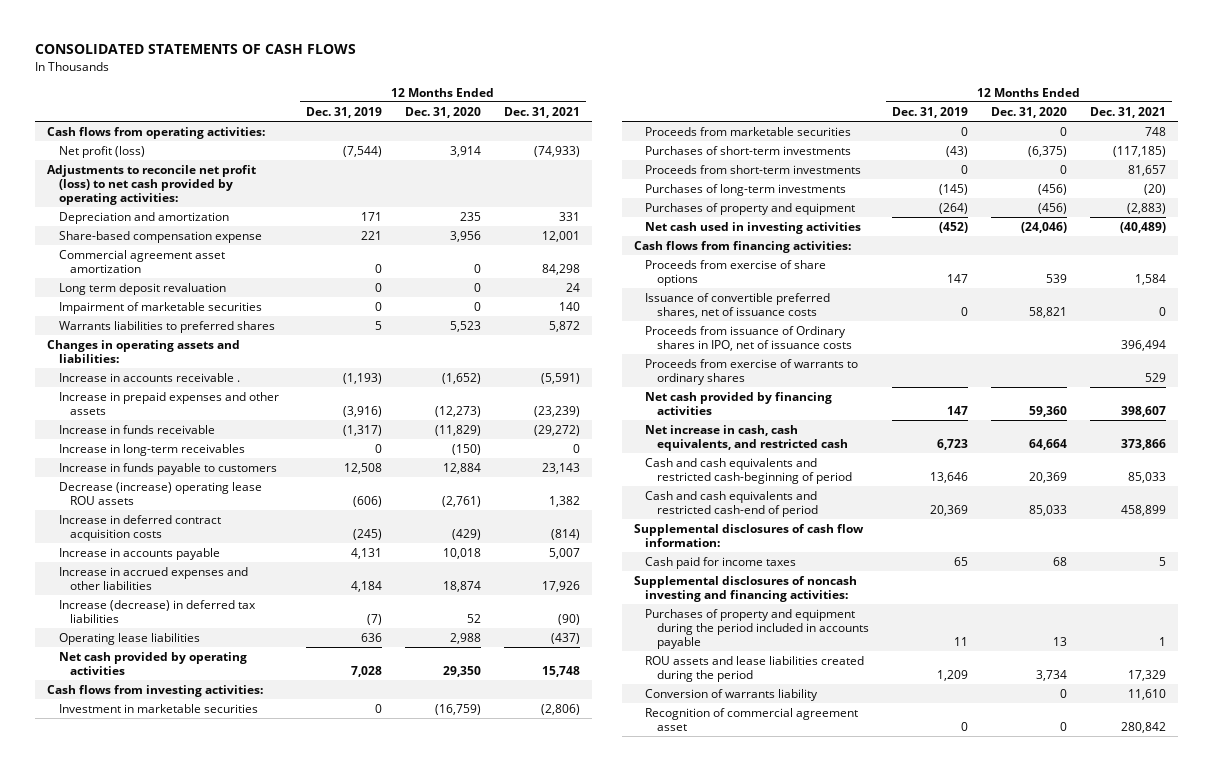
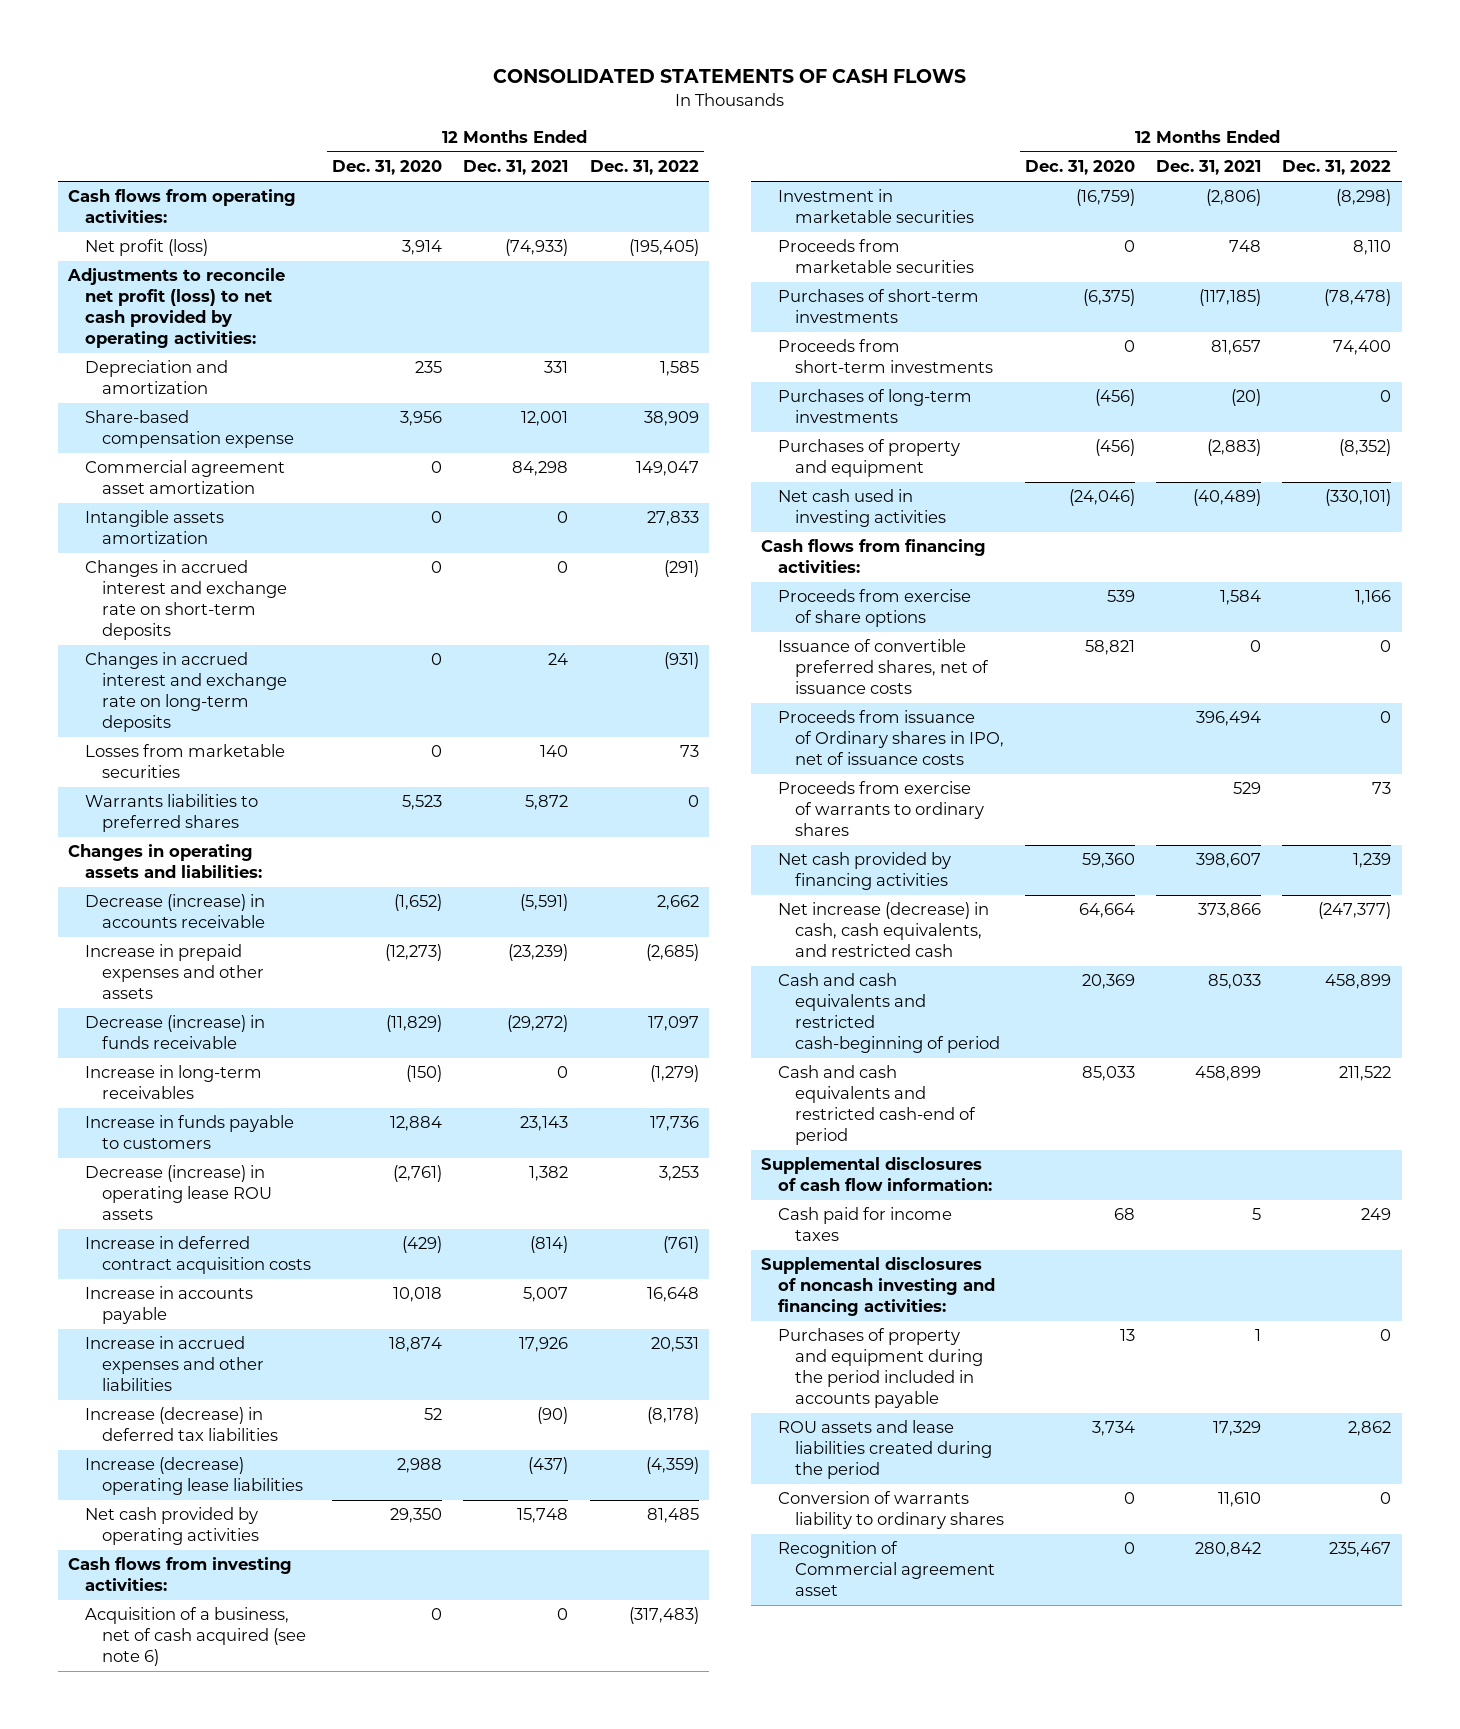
[305,106,382,118] Dec. 31, 2019 -> none
none -> [589,160,699,176] Dec. 31, 2022
[58,282,226,295] Long term deposit revaluation -> none
[58,301,262,314] Impairment of marketable securities -> none
none -> [85,510,225,545] Intangible assets amortization
none -> [85,560,288,641] Changes in accrued interest and exchange rate on short-term deposits
none -> [85,652,288,733] Changes in accrued interest and exchange rate on long-term deposits
none -> [85,744,286,779] Losses from marketable securities
[58,372,240,382] Increase in accounts receivable . -> [85,894,266,929] Decrease (increase) in accounts receivable
[58,424,215,434] Increase in funds receivable -> [85,1015,266,1050] Decrease (increase) in funds receivable
[58,481,262,506] Decrease (increase) operating lease ROU assets -> [85,1165,273,1221] Decrease (increase) in operating lease ROU assets
[58,632,200,645] Operating lease liabilities -> [85,1457,304,1496] Increase (decrease) operating lease liabilities
none -> [85,1607,307,1667] Acquisition of a business, net of cash acquired (see note 6)
[645,424,848,452] Net increase in cash, cash equivalents, and restricted cash -> [777,902,989,958] Net increase (decrease) in cash, cash equivalents, and restricted cash
[645,688,819,701] Conversion of warrants liability -> [777,1491,1004,1530] Conversion of warrants liability to ordinary shares
[645,707,859,732] Recognition of commercial agreement asset -> [777,1541,995,1597] Recognition of Commercial agreement asset

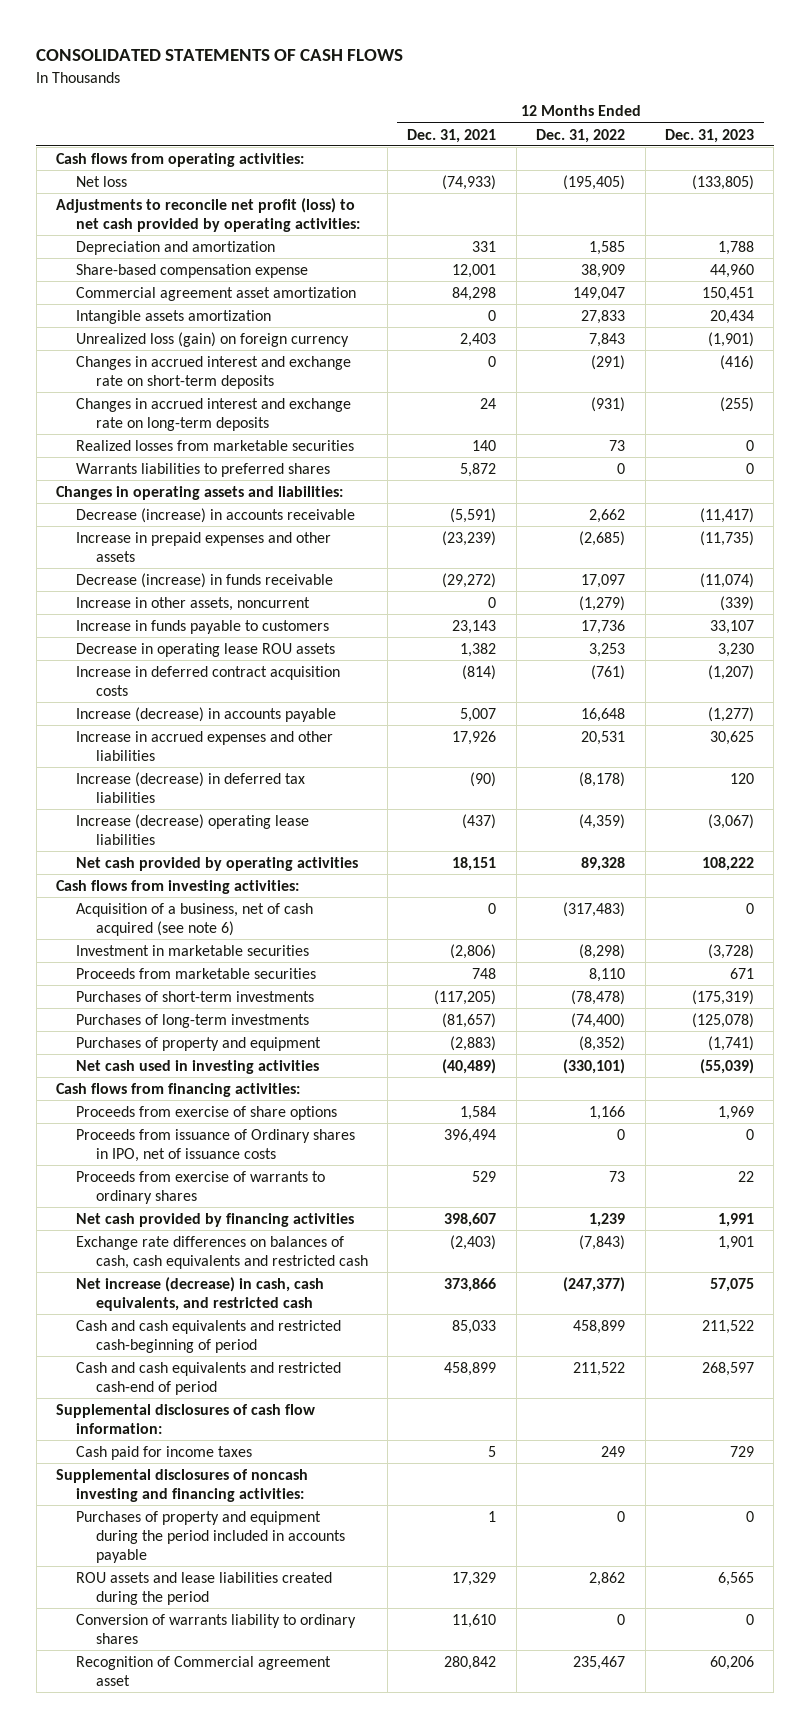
[332,160,443,176] Dec. 31, 2020 -> none
none -> [664,128,754,143] Dec. 31, 2023
[85,239,209,257] Net profit (loss) -> [75,175,127,187] Net loss
none -> [75,331,349,347] Unrealized loss (gain) on foreign currency
[85,744,286,779] Losses from marketable securities -> [75,439,354,451] Realized losses from marketable securities
[85,1065,263,1100] Increase in long-term receivables -> [75,596,310,611] Increase in other assets, noncurrent
[85,1165,273,1221] Decrease (increase) in operating lease ROU assets -> [75,642,335,657] Decrease in operating lease ROU assets
[85,1286,254,1325] Increase in accounts payable -> [75,706,336,722] Increase (decrease) in accounts payable
[517,1508,569,1524] 15,748 -> [452,856,497,871] 18,151
[646,1508,699,1524] 81,485 -> [581,856,626,871] 89,328
[777,339,993,374] Proceeds from short-term investments -> none
[1199,289,1262,307] (117,185) -> [434,989,497,1005] (117,205)
[1231,389,1262,407] (20) -> [442,1012,497,1028] (81,657)
[1380,390,1392,403] 0 -> [571,1012,626,1028] (74,400)
[777,639,989,695] Issuance of convertible preferred shares, net of issuance costs -> none
none -> [75,1235,368,1269] Exchange rate differences on balances of cash, cash equivalents and restricted cash

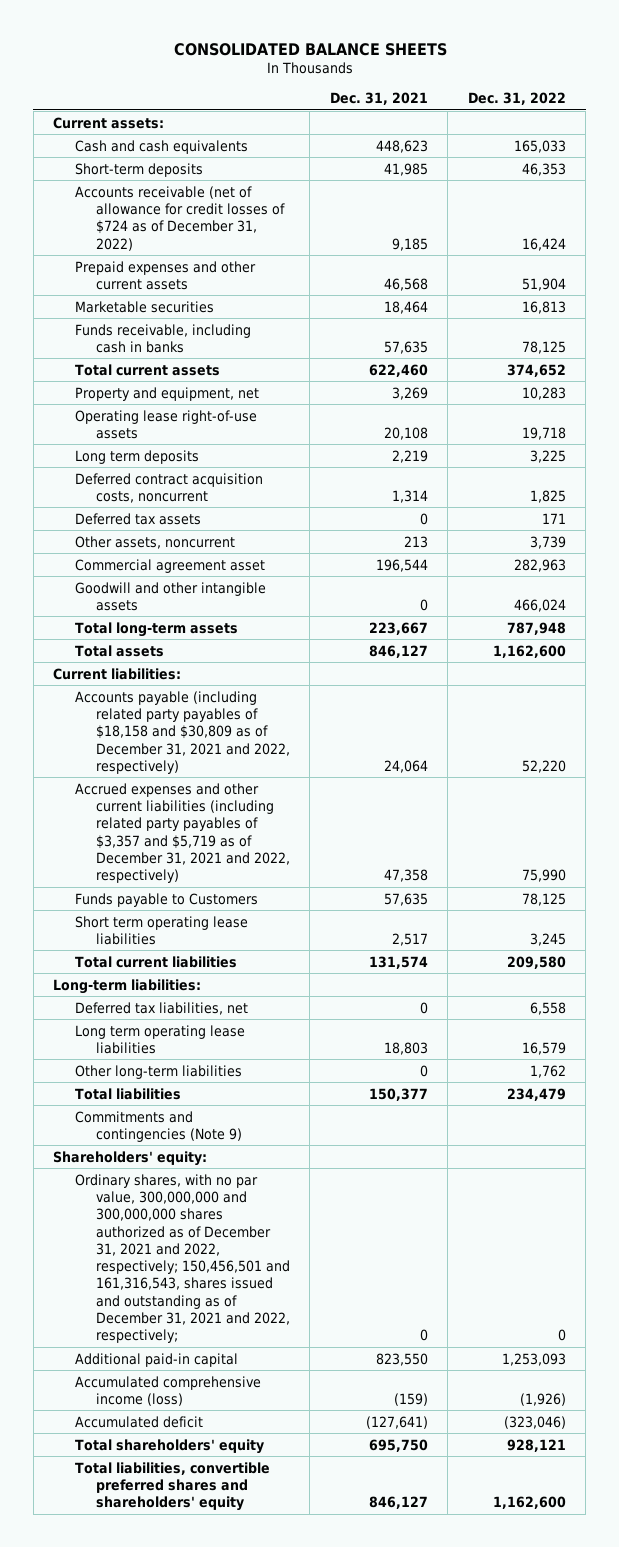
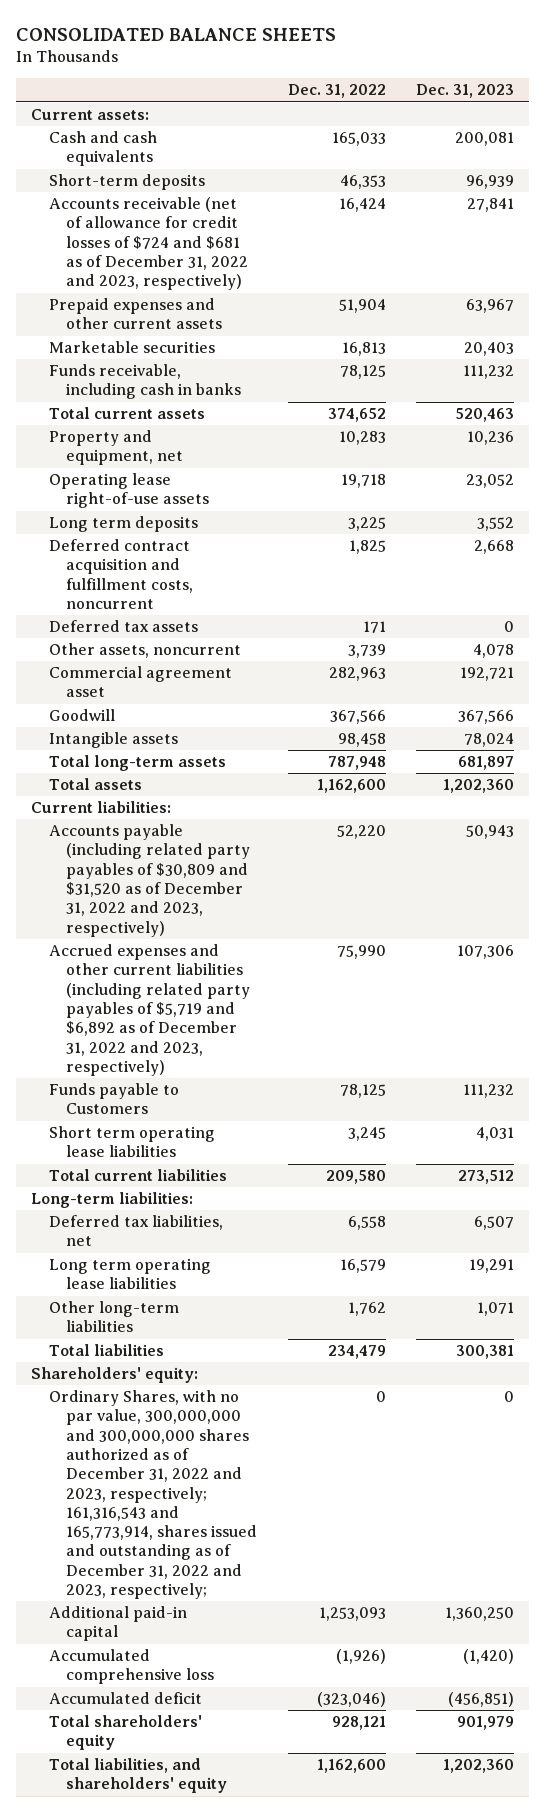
[329,92,428,106] Dec. 31, 2021 -> none
none -> [416,84,515,99] Dec. 31, 2023
[74,185,285,251] Accounts receivable (net of allowance for credit losses of $724 as of December 31, 2022) -> [48,197,249,291] Accounts receivable (net of allowance for credit losses of $724 and $681 as of December 31, 2022 and 2023, respectively)
[74,472,263,503] Deferred contract acquisition costs, noncurrent -> [48,539,194,610] Deferred contract acquisition and fulfillment costs, noncurrent
[74,581,266,611] Goodwill and other intangible assets -> none
none -> [48,709,115,722] Goodwill
none -> [48,732,178,749] Intangible assets
[74,690,290,774] Accounts payable (including related party payables of $18,158 and $30,809 as of December 31, 2021 and 2022, respectively) -> [48,824,251,937] Accounts payable (including related party payables of $30,809 and $31,520 as of December 31, 2022 and 2023, respectively)
[74,782,290,884] Accrued expenses and other current liabilities (including related party payables of $3,357 and $5,719 as of December 31, 2021 and 2022, respectively) -> [48,944,251,1076] Accrued expenses and other current liabilities (including related party payables of $5,719 and $6,892 as of December 31, 2022 and 2023, respectively)
[74,1110,242,1142] Commitments and contingencies (Note 9) -> none
[74,1173,290,1344] Ordinary shares, with no par value, 300,000,000 and 300,000,000 shares authorized as of December 31, 2021 and 2022, respectively; 150,456,501 and 161,316,543, shares issued and outstanding as of December 31, 2021 and 2022, respectively; -> [48,1390,258,1600] Ordinary Shares, with no par value, 300,000,000 and 300,000,000 shares authorized as of December 31, 2022 and 2023, respectively; 161,316,543 and 165,773,914, shares issued and outstanding as of December 31, 2022 and 2023, respectively;
[74,1375,261,1406] Accumulated comprehensive income (loss) -> [48,1649,215,1685] Accumulated comprehensive loss
[74,1461,270,1512] Total liabilities, convertible preferred shares and shareholders' equity -> [48,1758,228,1794] Total liabilities, and shareholders' equity

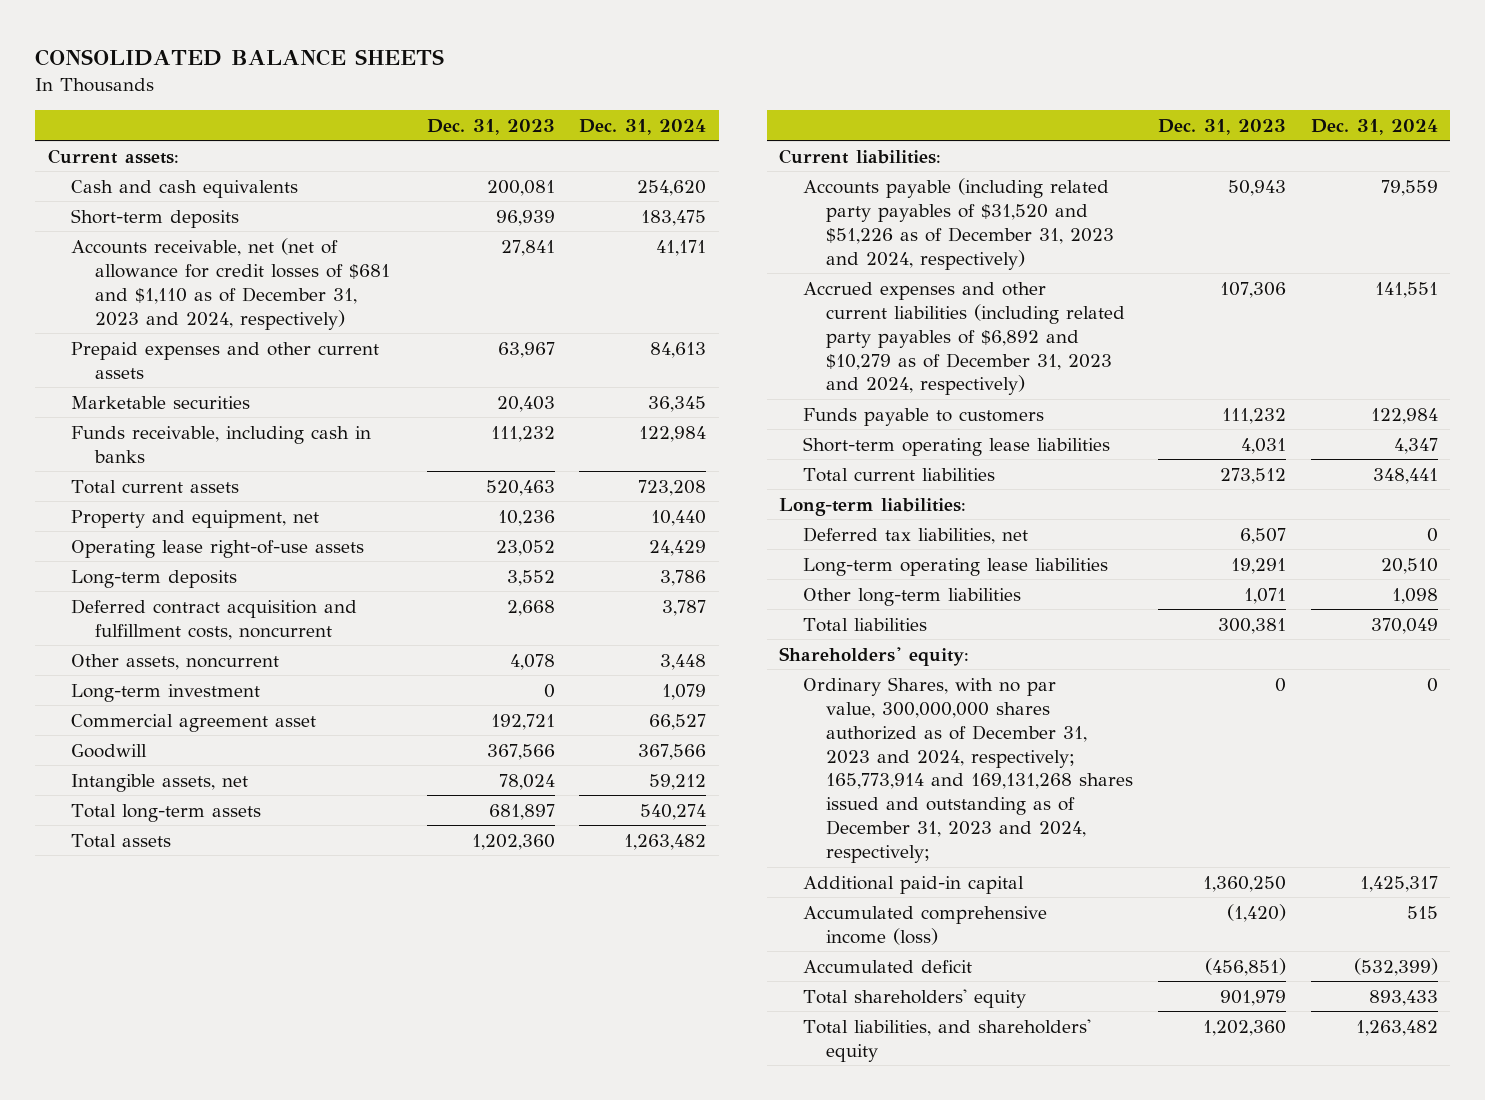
[287,84,386,99] Dec. 31, 2022 -> none
none -> [579,118,707,135] Dec. 31, 2024
[48,197,249,291] Accounts receivable (net of allowance for credit losses of $724 and $681 as of December 31, 2022 and 2023, respectively) -> [71,237,390,330] Accounts receivable, net (net of allowance for credit losses of $681 and $1,110 as of December 31, 2023 and 2024, respectively)
[48,516,198,533] Long term deposits -> [71,569,238,588] Long-term deposits
[48,620,198,633] Deferred tax assets -> none
none -> [71,683,261,702] Long-term investment
[48,732,178,749] Intangible assets -> [71,773,249,792] Intangible assets, net
[48,824,251,937] Accounts payable (including related party payables of $30,809 and $31,520 as of December 31, 2022 and 2023, respectively) -> [802,177,1115,270] Accounts payable (including related party payables of $31,520 and $51,226 as of December 31, 2023 and 2024, respectively)
[48,944,251,1076] Accrued expenses and other current liabilities (including related party payables of $5,719 and $6,892 as of December 31, 2022 and 2023, respectively) -> [802,281,1126,396] Accrued expenses and other current liabilities (including related party payables of $6,892 and $10,279 as of December 31, 2023 and 2024, respectively)
[48,1083,179,1115] Funds payable to Customers -> [802,407,1044,426] Funds payable to customers
[48,1126,215,1158] Short term operating lease liabilities -> [802,436,1110,456] Short-term operating lease liabilities
[48,1258,211,1290] Long term operating lease liabilities -> [802,557,1108,576] Long-term operating lease liabilities
[48,1390,258,1600] Ordinary Shares, with no par value, 300,000,000 and 300,000,000 shares authorized as of December 31, 2022 and 2023, respectively; 161,316,543 and 165,773,914, shares issued and outstanding as of December 31, 2022 and 2023, respectively; -> [802,676,1134,864] Ordinary Shares, with no par value, 300,000,000 shares authorized as of December 31, 2023 and 2024, respectively; 165,773,914 and 169,131,268 shares issued and outstanding as of December 31, 2023 and 2024, respectively;
[48,1649,215,1685] Accumulated comprehensive loss -> [802,905,1047,945] Accumulated comprehensive income (loss)

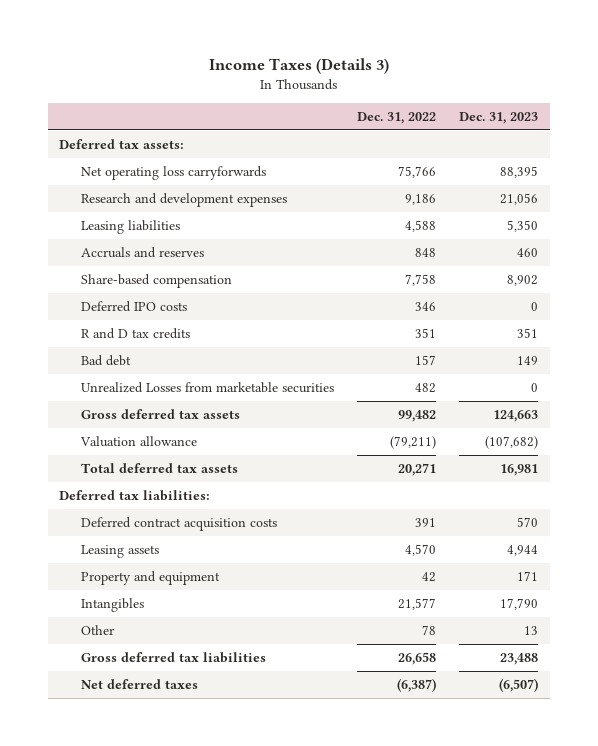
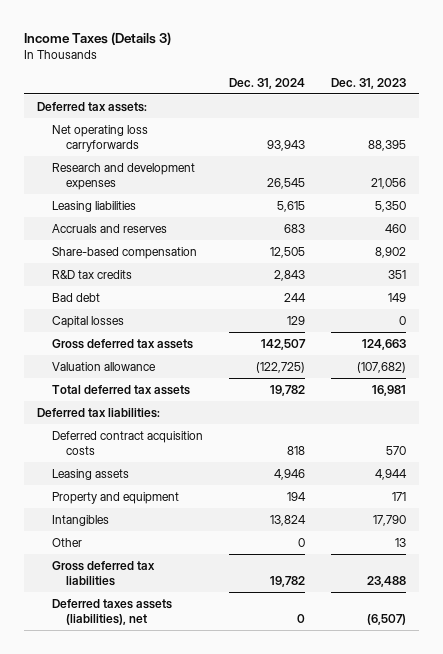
[357,112,437,125] Dec. 31, 2022 -> none
none -> [228,77,305,89] Dec. 31, 2024
[81,300,188,312] Deferred IPO costs -> none
[81,327,191,339] R and D tax credits -> [51,269,132,279] R&D tax credits
[81,381,335,393] Unrealized Losses from marketable securities -> none
none -> [51,315,124,328] Capital losses
[81,678,199,689] Net deferred taxes -> [51,598,172,625] Deferred taxes assets (liabilities), net

